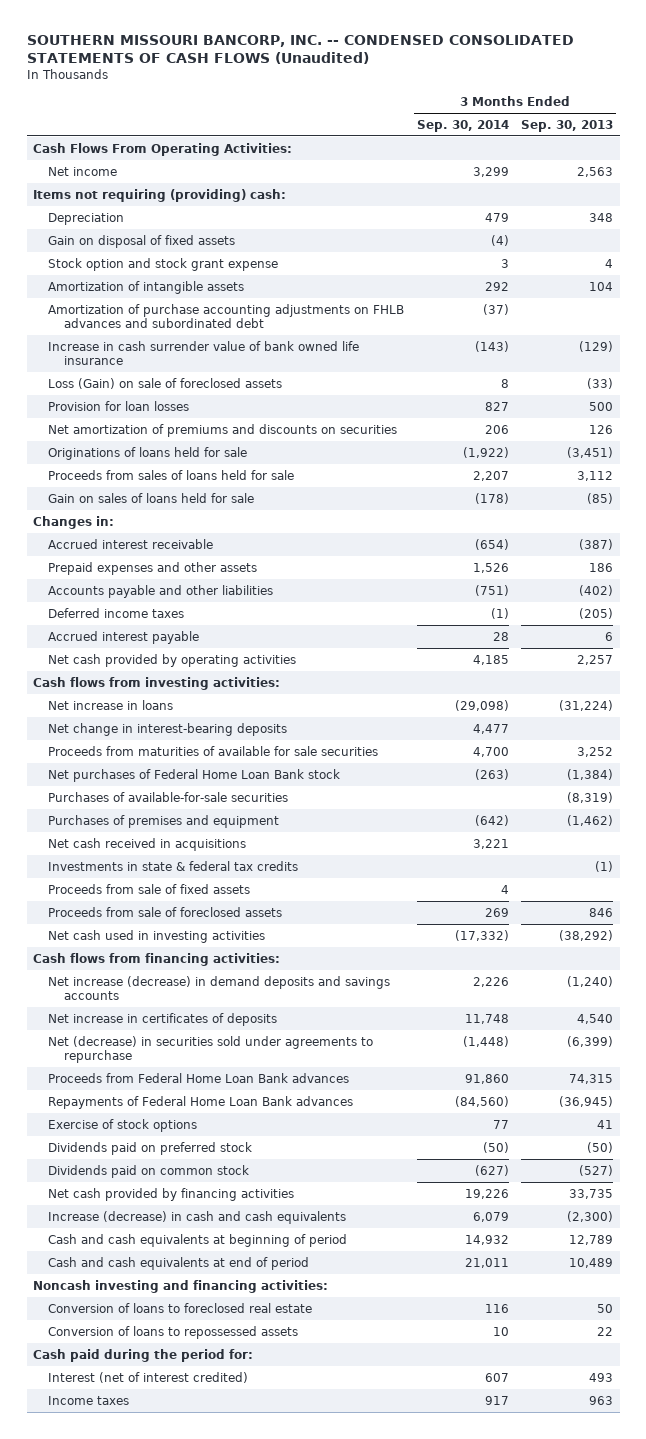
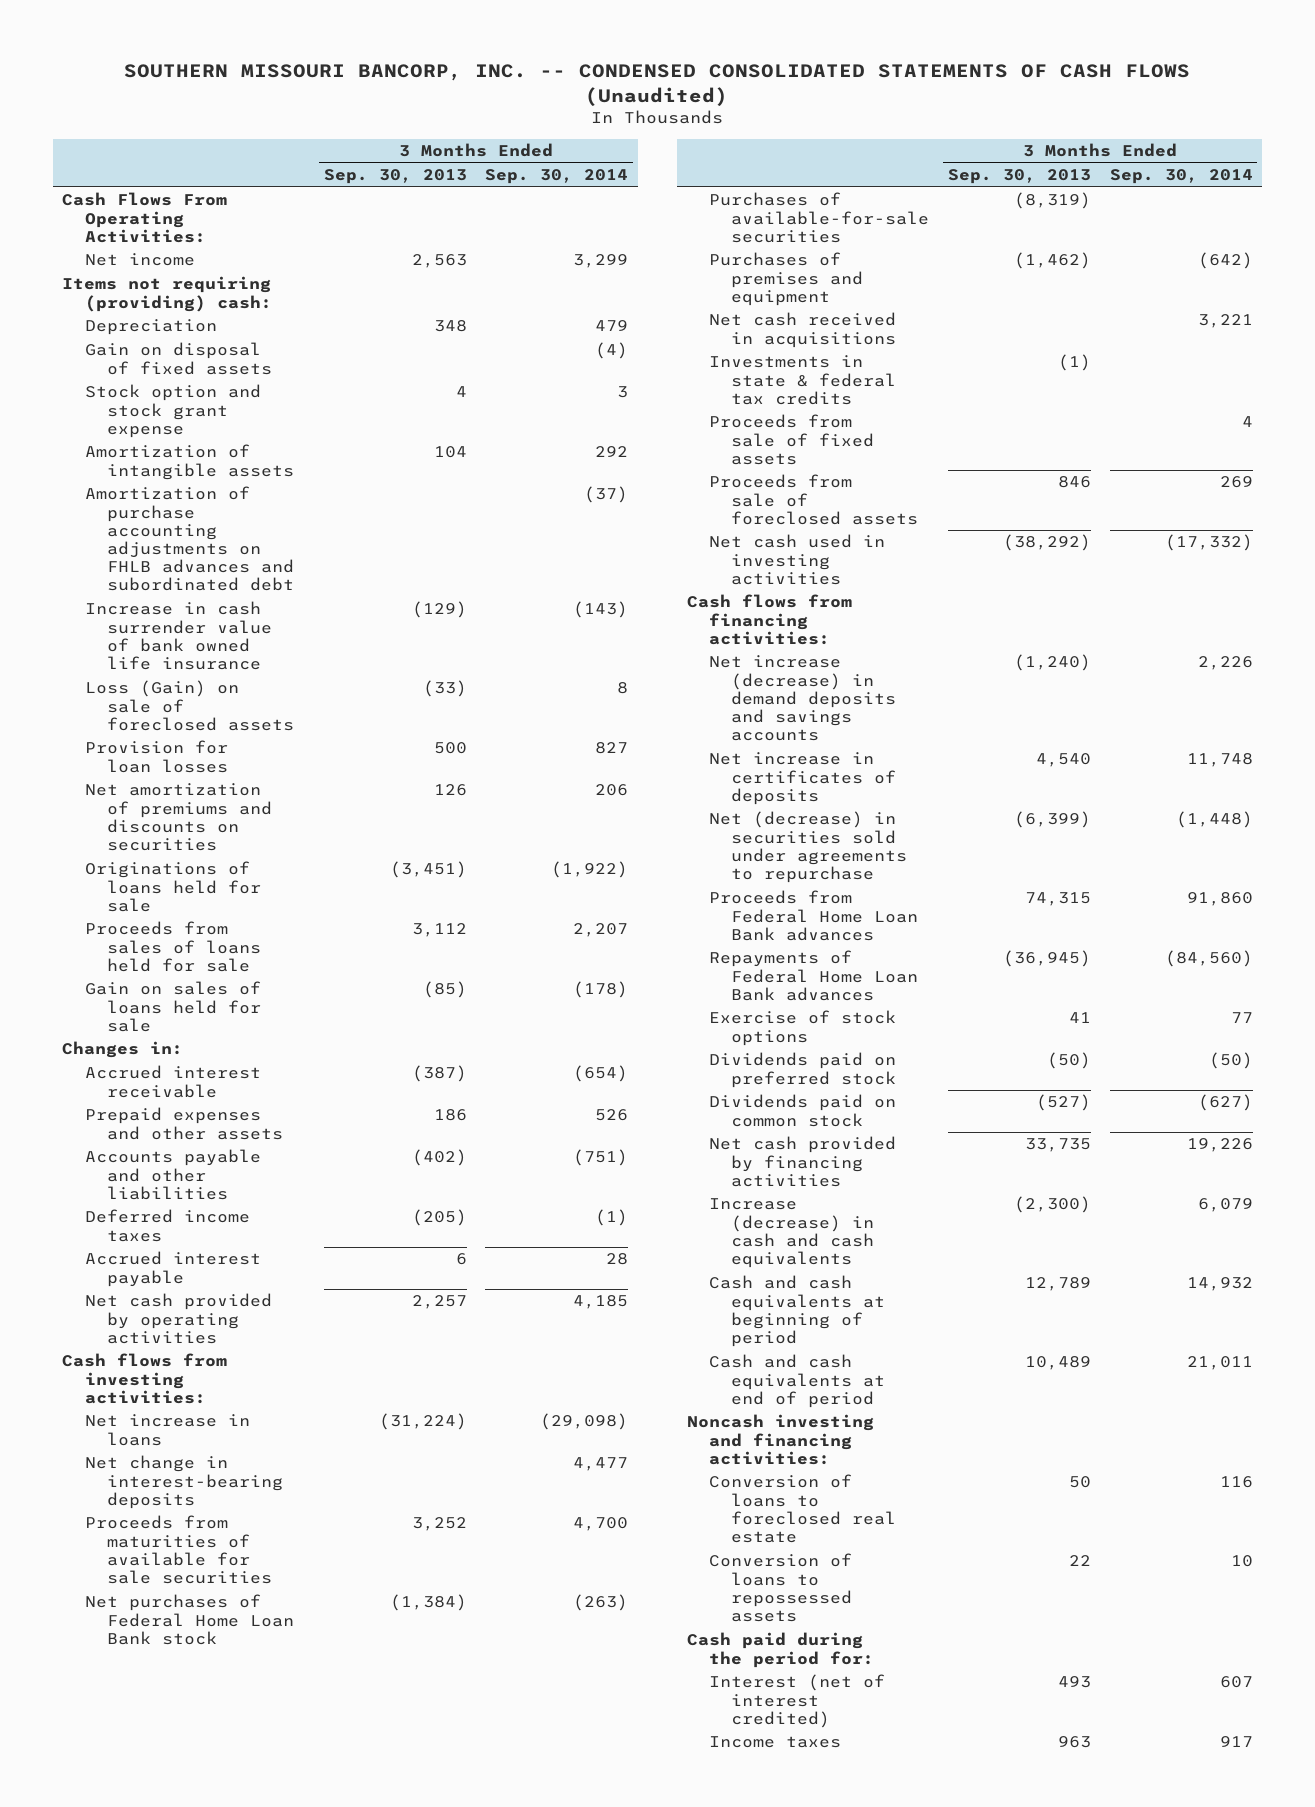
[472,562,509,573] 1,526 -> [595,1109,629,1122] 526

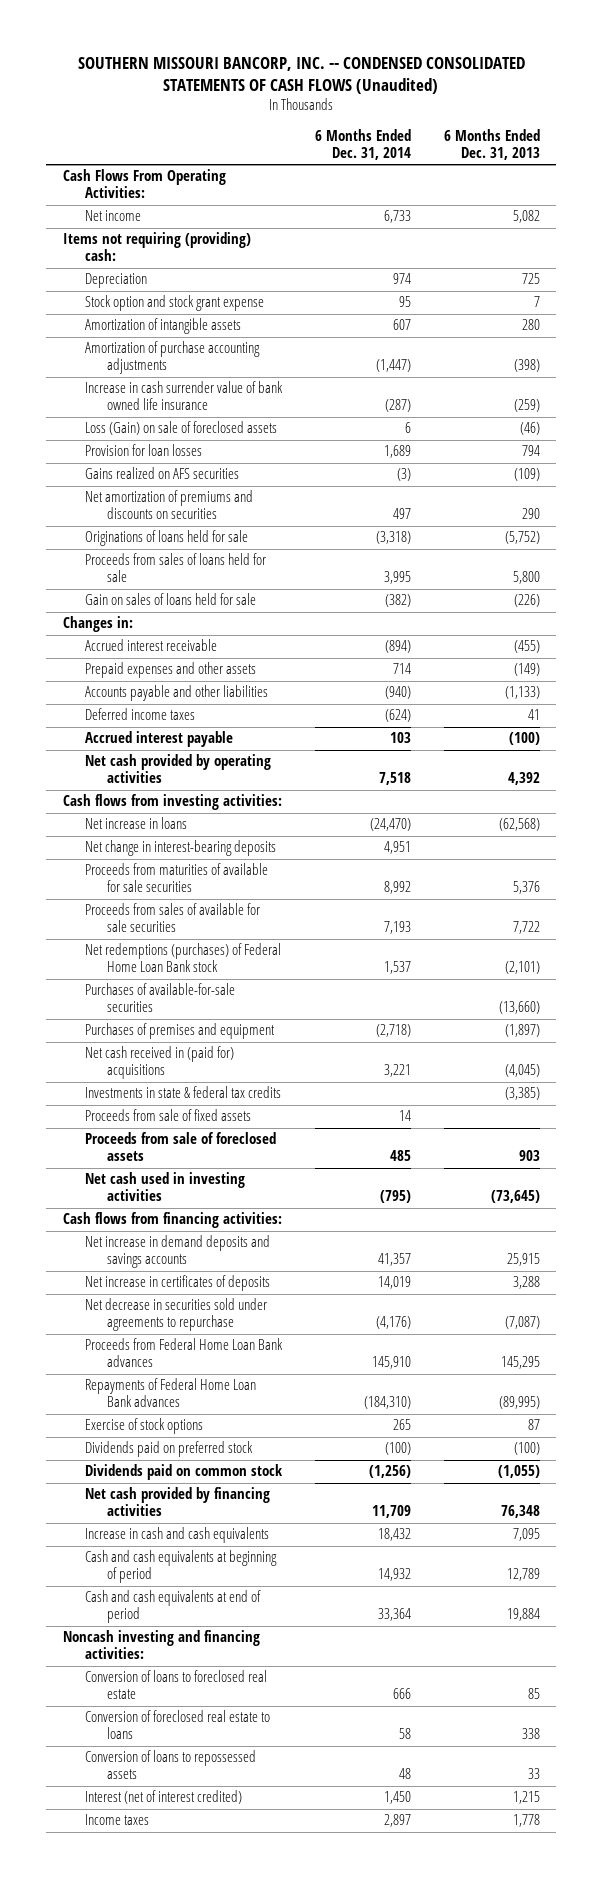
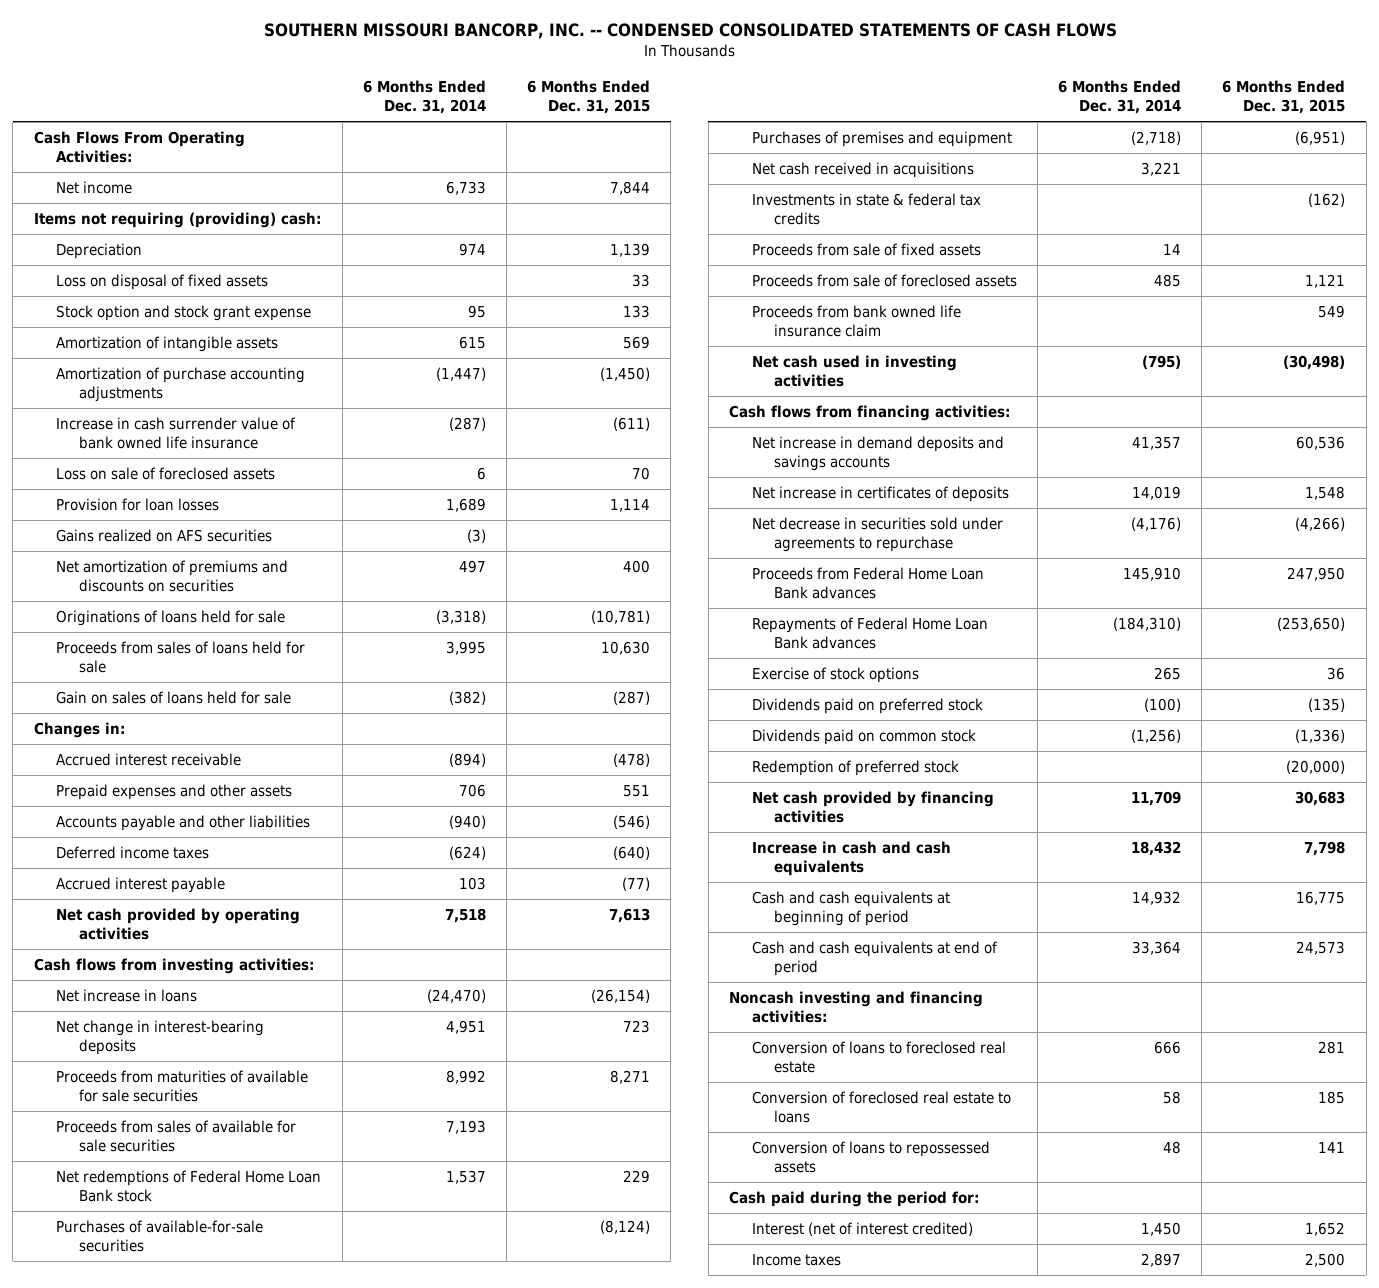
[78,56,526,94] SOUTHERN MISSOURI BANCORP, INC. -- CONDENSED CONSOLIDATED STATEMENTS OF CASH FLOWS (Unaudited) -> [263,23,1117,40] SOUTHERN MISSOURI BANCORP, INC. -- CONDENSED CONSOLIDATED STATEMENTS OF CASH FLOWS
[443,128,540,160] 6 Months Ended Dec. 31, 2013 -> none
none -> [527,80,651,115] 6 Months Ended Dec. 31, 2015
none -> [56,273,269,290] Loss on disposal of fixed assets
[392,319,411,331] 607 -> [458,335,486,349] 615
[84,421,277,436] Loss (Gain) on sale of foreclosed assets -> [56,466,276,480] Loss on sale of foreclosed assets
[392,663,411,675] 714 -> [458,783,486,797] 706
[84,943,281,973] Net redemptions (purchases) of Federal Home Loan Bank stock -> [56,1169,322,1203] Net redemptions of Federal Home Loan Bank stock
[84,1046,234,1080] Net cash received in (paid for) acquisitions -> [751,161,974,178] Net cash received in acquisitions
none -> [751,304,961,338] Proceeds from bank owned life insurance claim
none -> [751,759,959,776] Redemption of preferred stock
none -> [728,1190,979,1207] Cash paid during the period for:

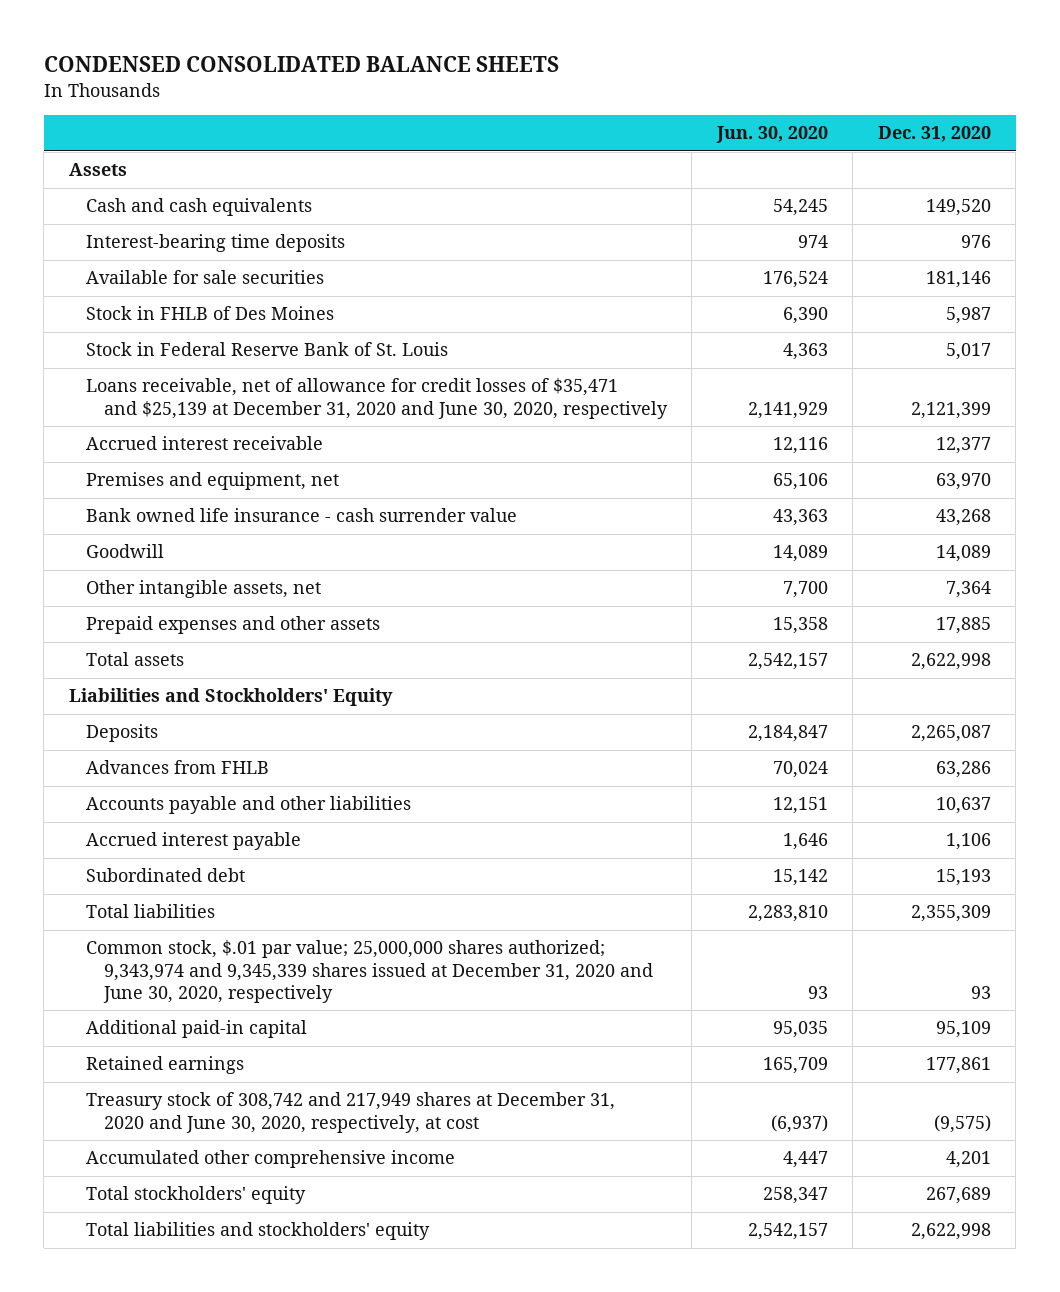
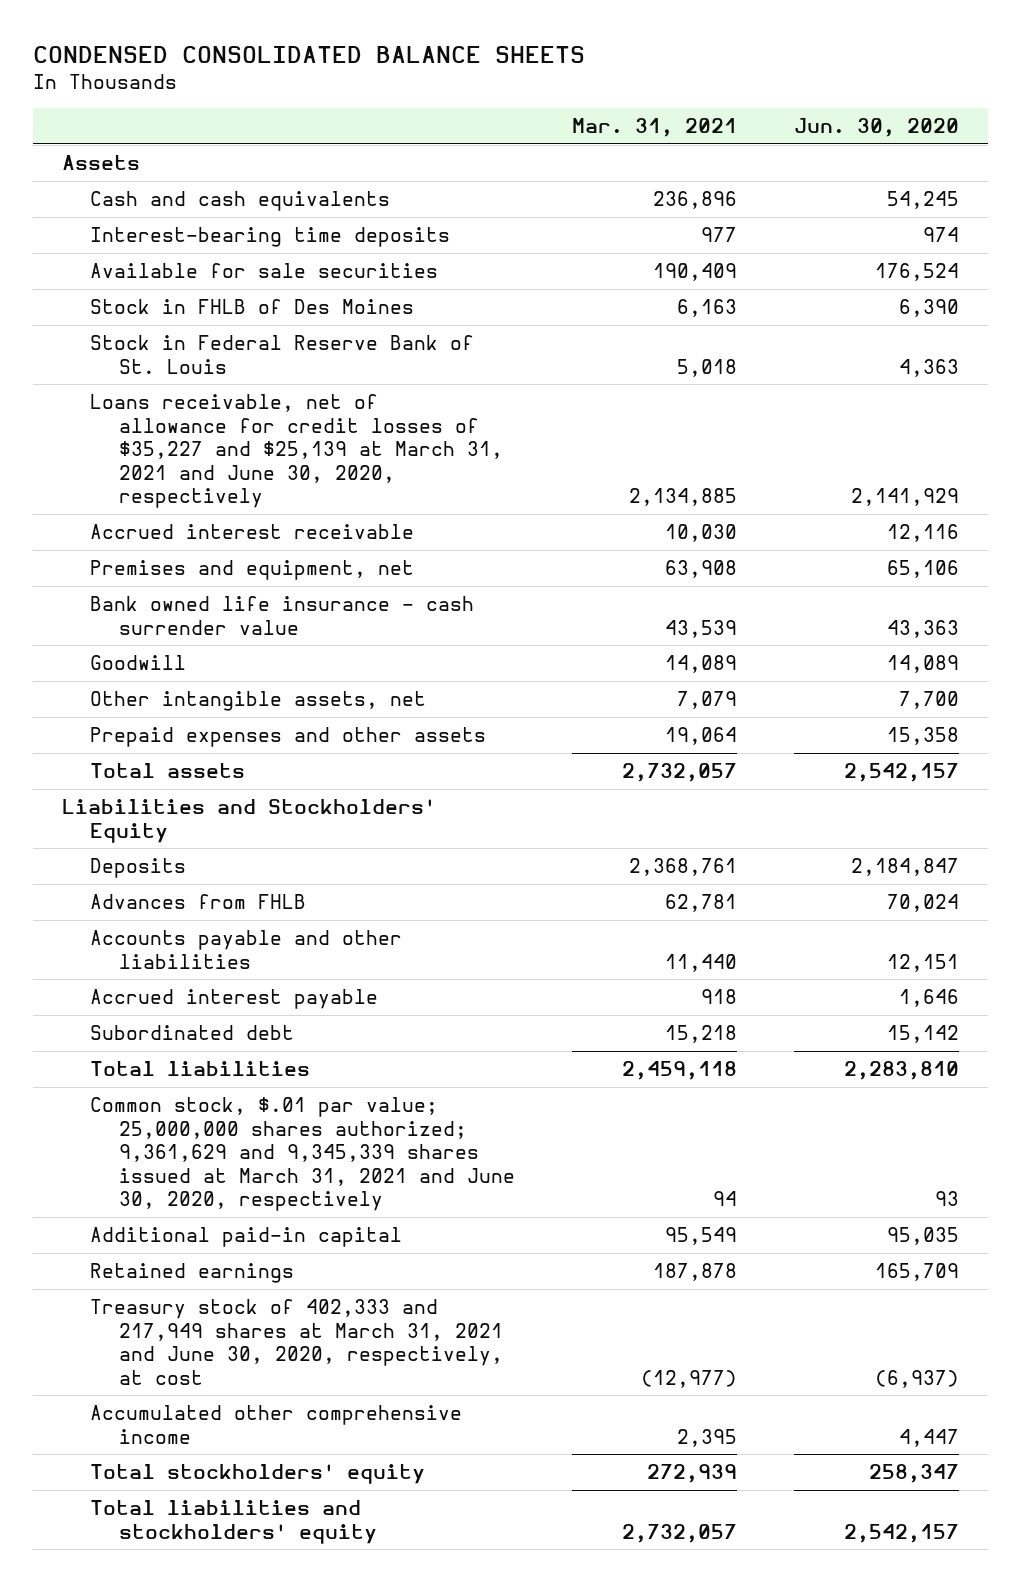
[877,126,991,143] Dec. 31, 2020 -> none
none -> [571,118,737,138] Mar. 31, 2021
[86,378,668,419] Loans receivable, net of allowance for credit losses of $35,471 and $25,139 at December 31, 2020 and June 30, 2020, respectively -> [90,394,503,509] Loans receivable, net of allowance for credit losses of $35,227 and $25,139 at March 31, 2021 and June 30, 2020, respectively
[86,940,653,1003] Common stock, $.01 par value; 25,000,000 shares authorized; 9,343,974 and 9,345,339 shares issued at December 31, 2020 and June 30, 2020, respectively -> [90,1097,515,1212] Common stock, $.01 par value; 25,000,000 shares authorized; 9,361,629 and 9,345,339 shares issued at March 31, 2021 and June 30, 2020, respectively
[86,1092,616,1133] Treasury stock of 308,742 and 217,949 shares at December 31, 2020 and June 30, 2020, respectively, at cost -> [90,1299,503,1385] Treasury stock of 402,333 and 217,949 shares at March 31, 2021 and June 30, 2020, respectively, at cost

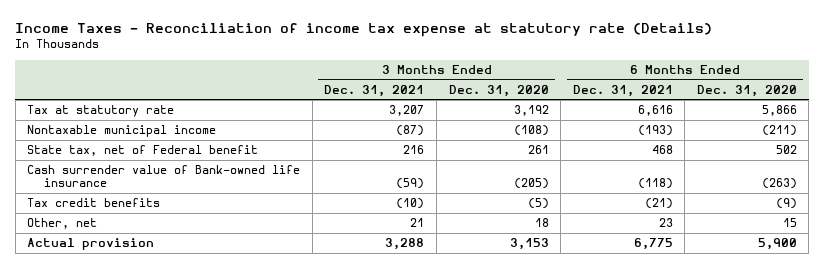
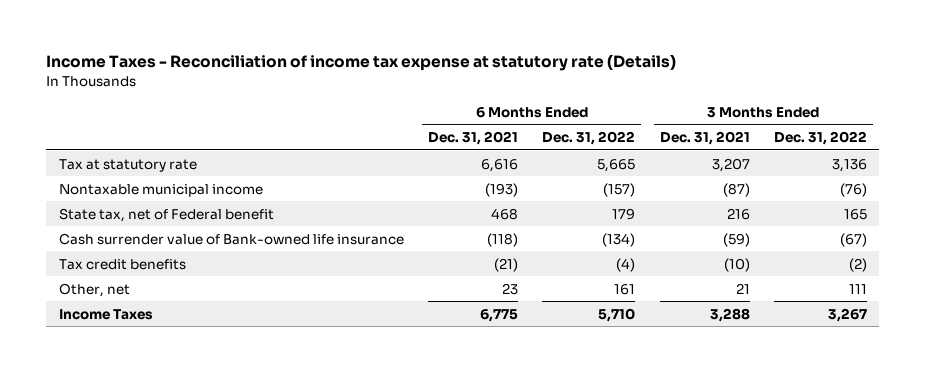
[448,84,549,97] Dec. 31, 2020 -> none
[696,84,797,97] Dec. 31, 2020 -> none
none -> [542,131,636,146] Dec. 31, 2022
none -> [773,131,867,146] Dec. 31, 2022
[27,238,155,251] Actual provision -> [58,308,153,320] Income Taxes

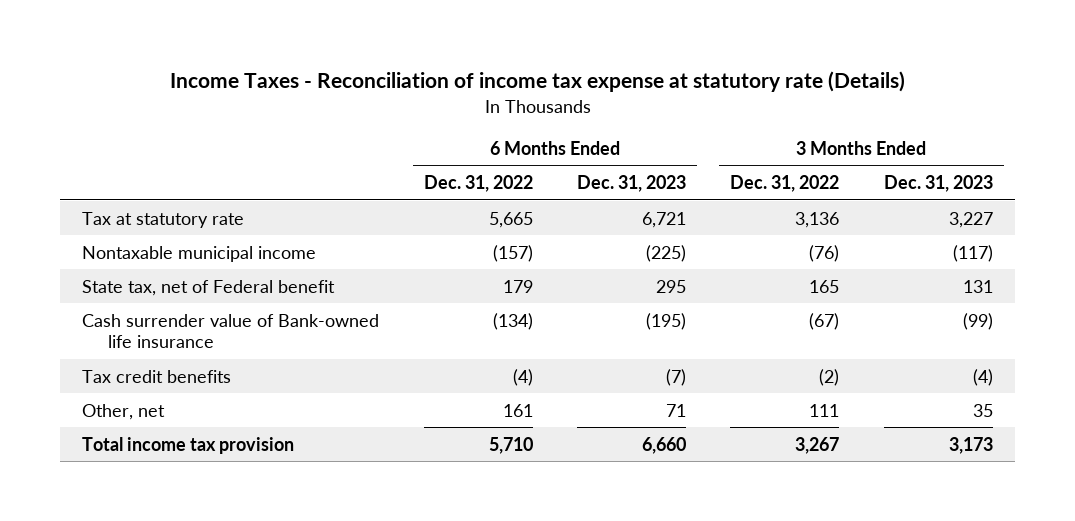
[427,131,518,146] Dec. 31, 2021 -> none
[659,131,750,146] Dec. 31, 2021 -> none
none -> [577,175,687,193] Dec. 31, 2023
none -> [883,175,993,193] Dec. 31, 2023
[58,308,153,320] Income Taxes -> [82,436,295,454] Total income tax provision

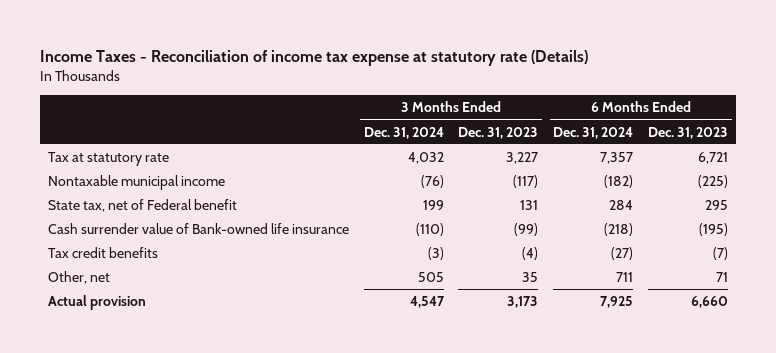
[423,175,533,193] Dec. 31, 2022 -> none
[730,175,840,193] Dec. 31, 2022 -> none
none -> [363,126,444,139] Dec. 31, 2024
none -> [553,126,634,139] Dec. 31, 2024
[82,436,295,454] Total income tax provision -> [47,295,146,311] Actual provision

